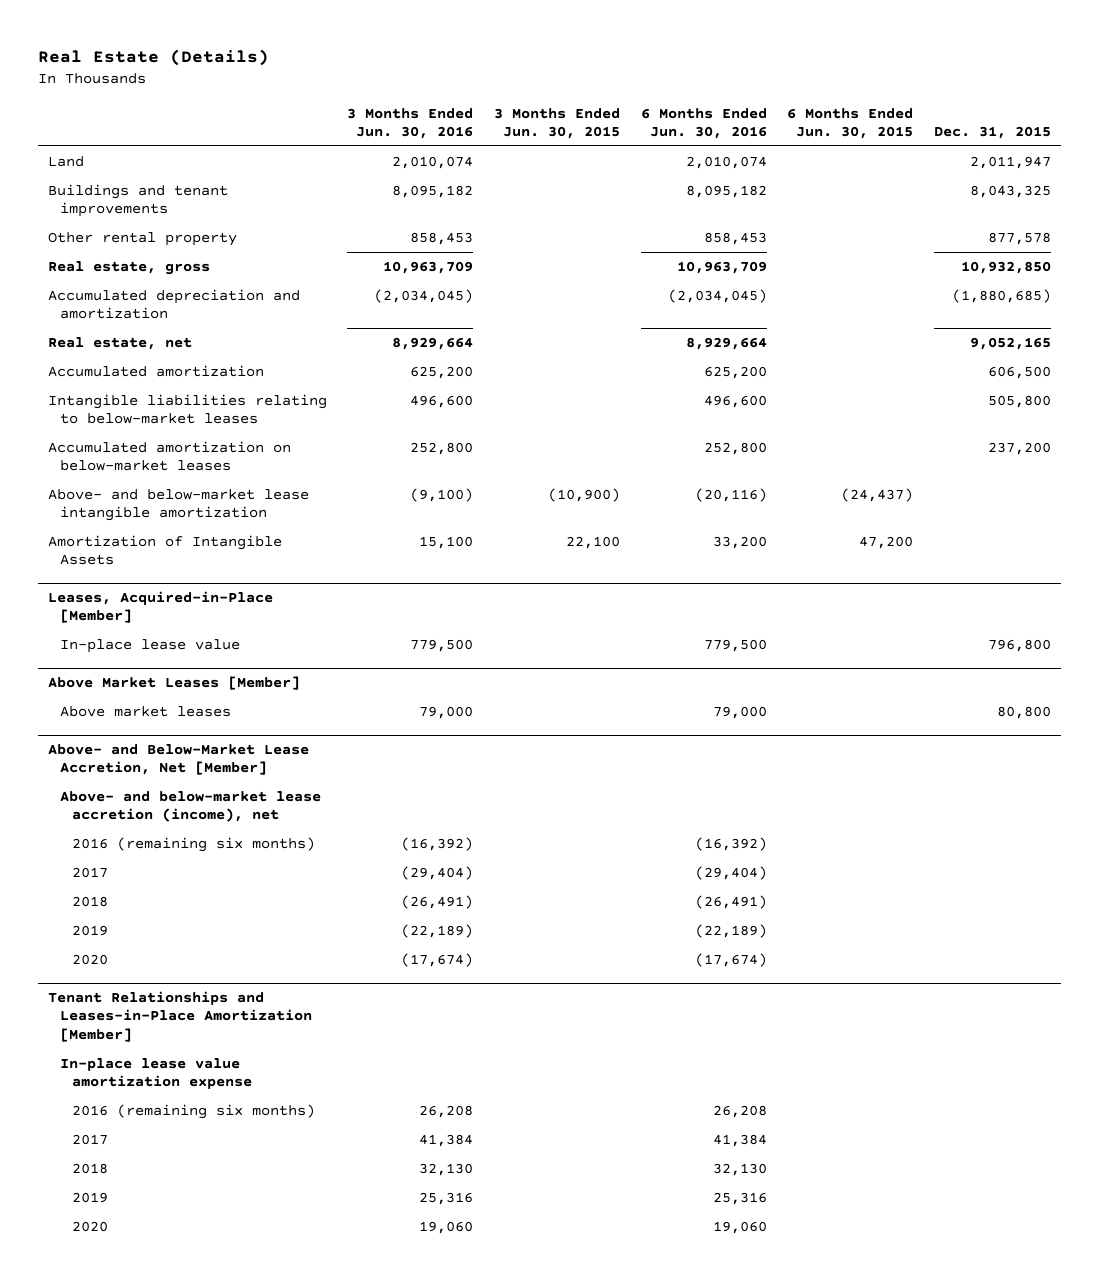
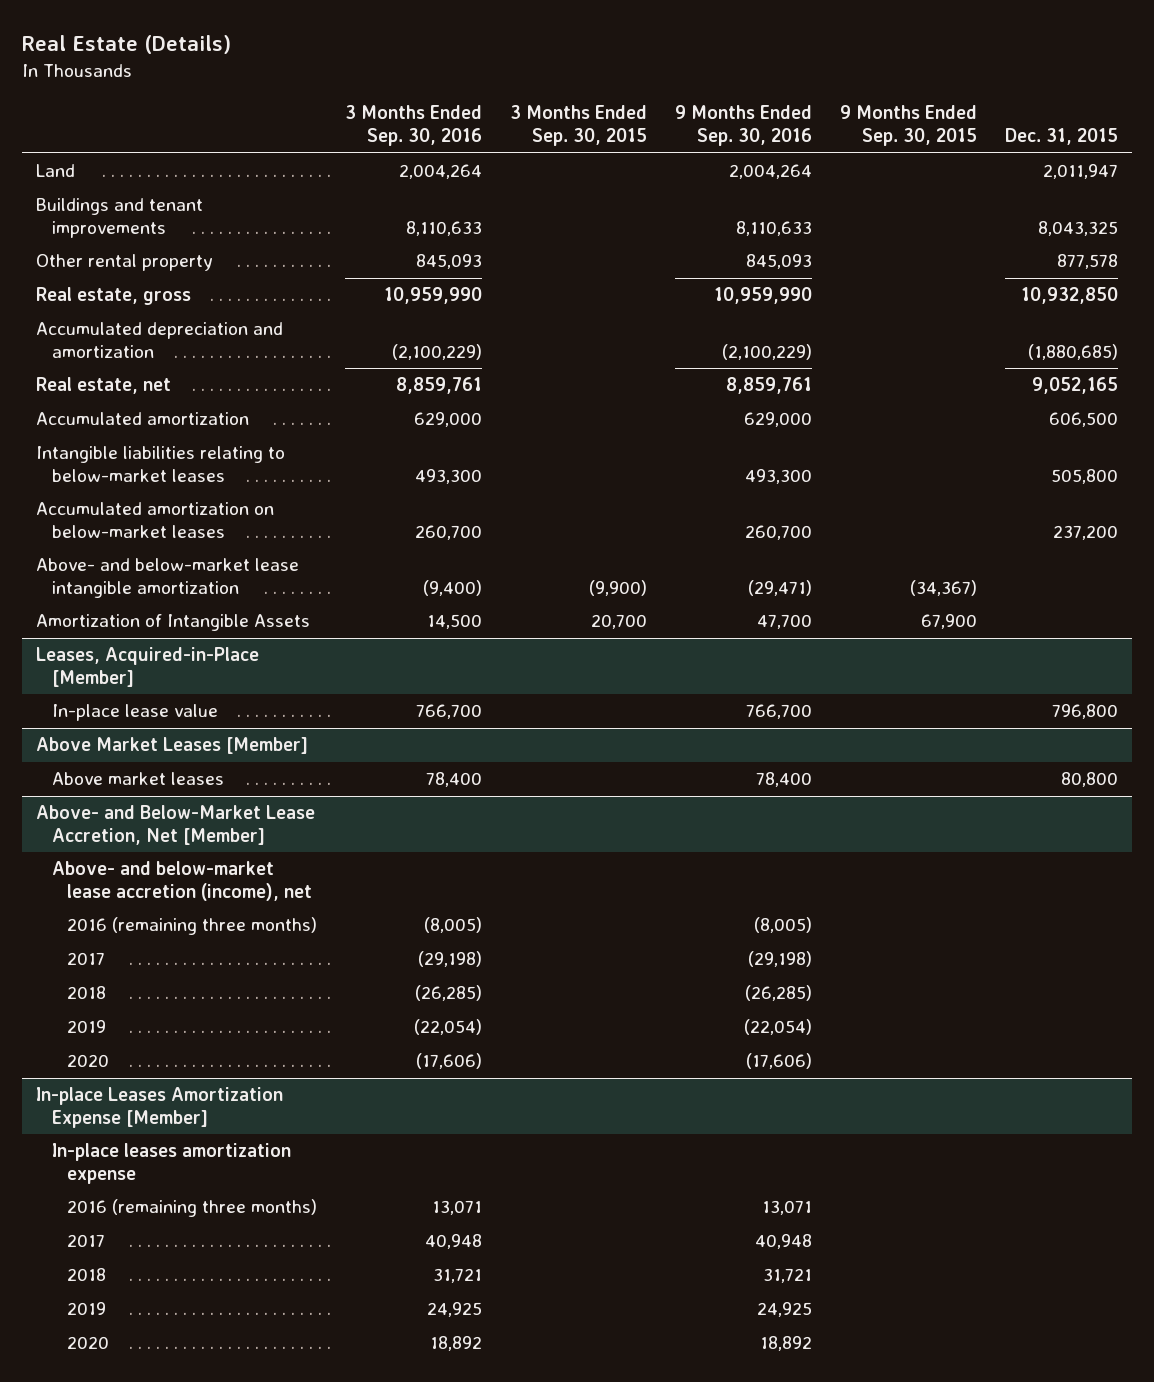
[347,107,474,140] 3 Months Ended Jun. 30, 2016 -> none
[494,107,621,140] 3 Months Ended Jun. 30, 2015 -> none
[640,107,767,140] 6 Months Ended Jun. 30, 2016 -> none
[787,107,914,140] 6 Months Ended Jun. 30, 2015 -> none
none -> [345,105,483,147] 3 Months Ended Sep. 30, 2016
none -> [510,105,648,147] 3 Months Ended Sep. 30, 2015
none -> [675,105,813,147] 9 Months Ended Sep. 30, 2016
none -> [840,105,978,147] 9 Months Ended Sep. 30, 2015
[71,836,315,852] 2016 (remaining six months) -> [67,917,318,936] 2016 (remaining three months)
[47,991,312,1042] Tenant Relationships and Leases-in-Place Amortization [Member] -> none
[59,1057,252,1090] In-place lease value amortization expense -> none
[71,1103,315,1119] 2016 (remaining six months) -> none
[71,1133,108,1145] 2017 -> none
[71,1162,108,1174] 2018 -> none
[71,1191,108,1203] 2019 -> none
[71,1220,108,1232] 2020 -> none
none -> [35,1087,283,1129] In-place Leases Amortization Expense [Member]
none -> [51,1143,291,1185] In-place leases amortization expense
none -> [67,1199,318,1218] 2016 (remaining three months)
none -> [67,1234,106,1248] 2017
none -> [67,1268,107,1282] 2018
none -> [67,1302,107,1316] 2019
none -> [67,1336,110,1350] 2020

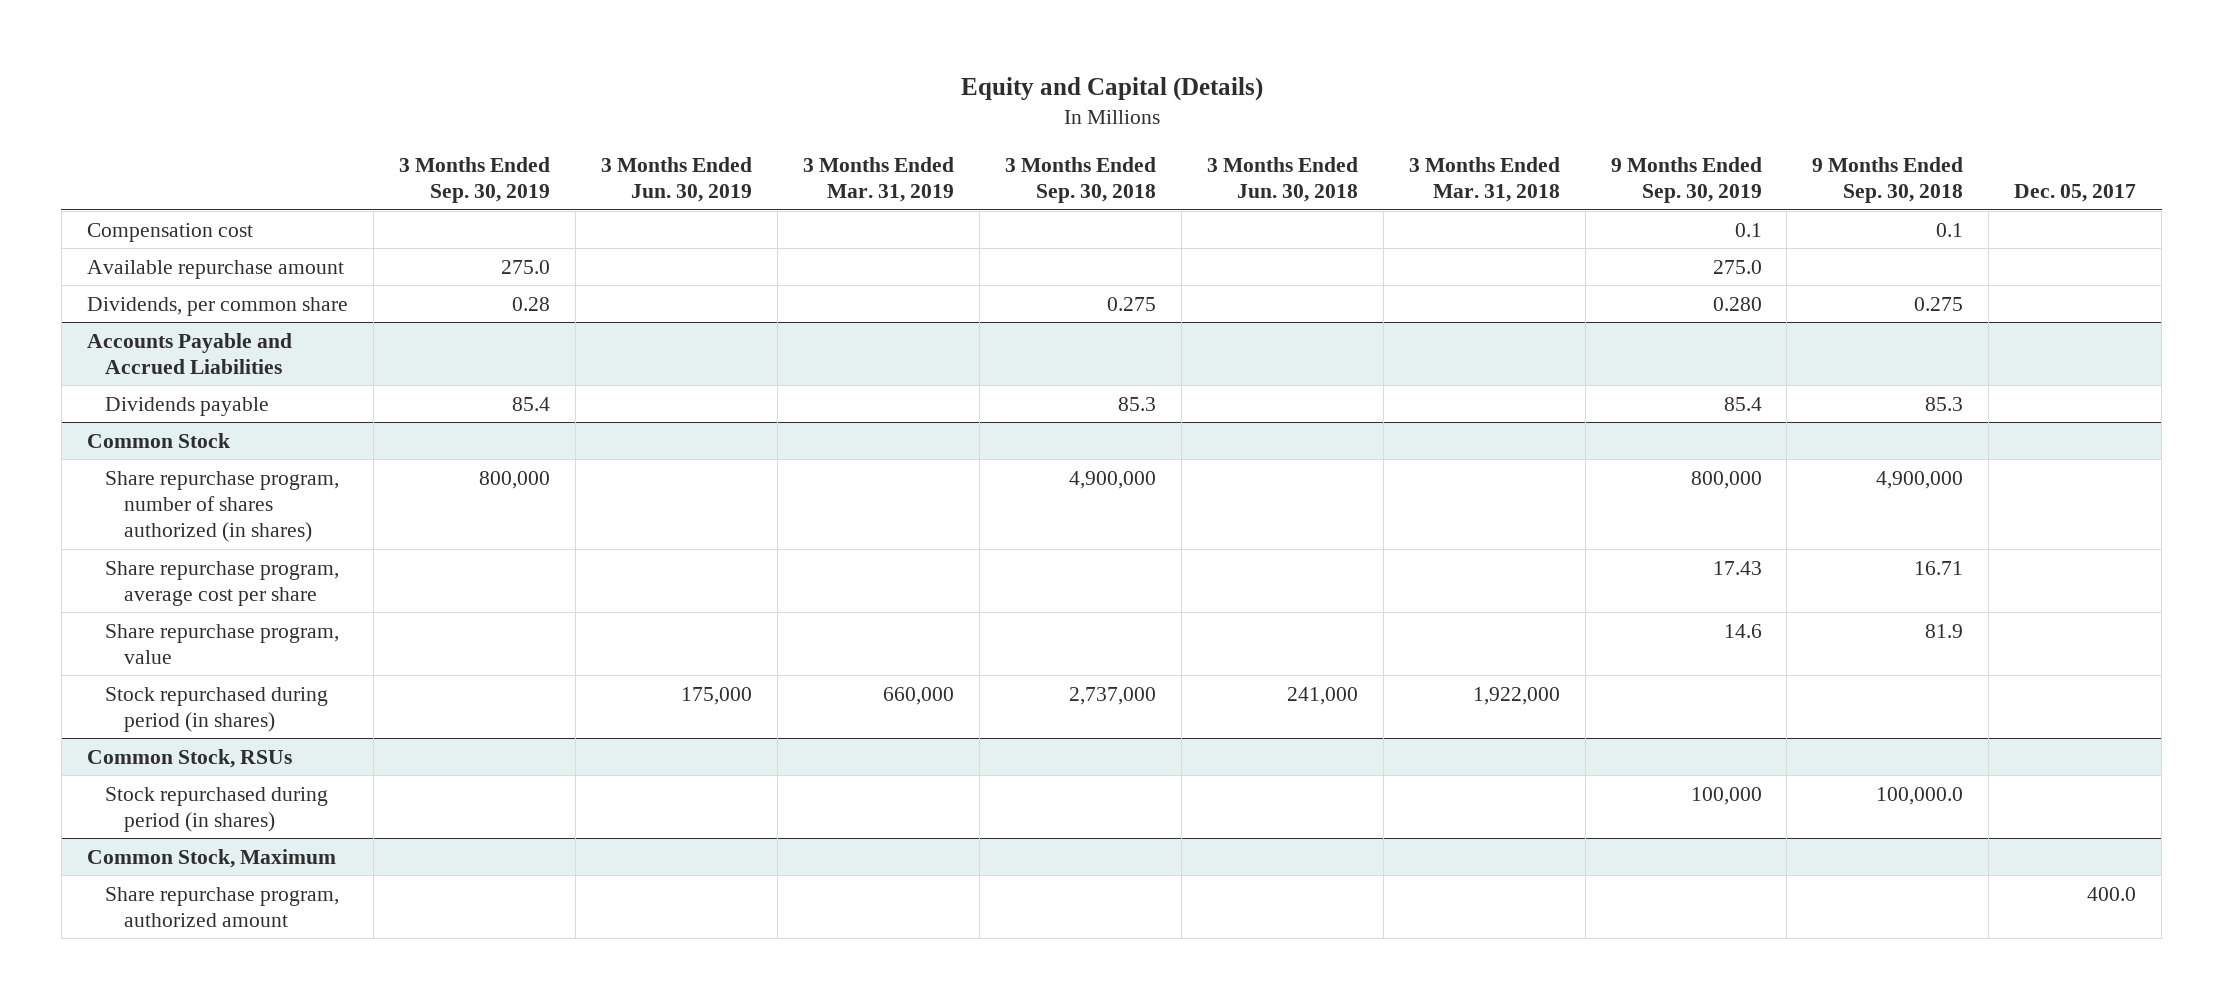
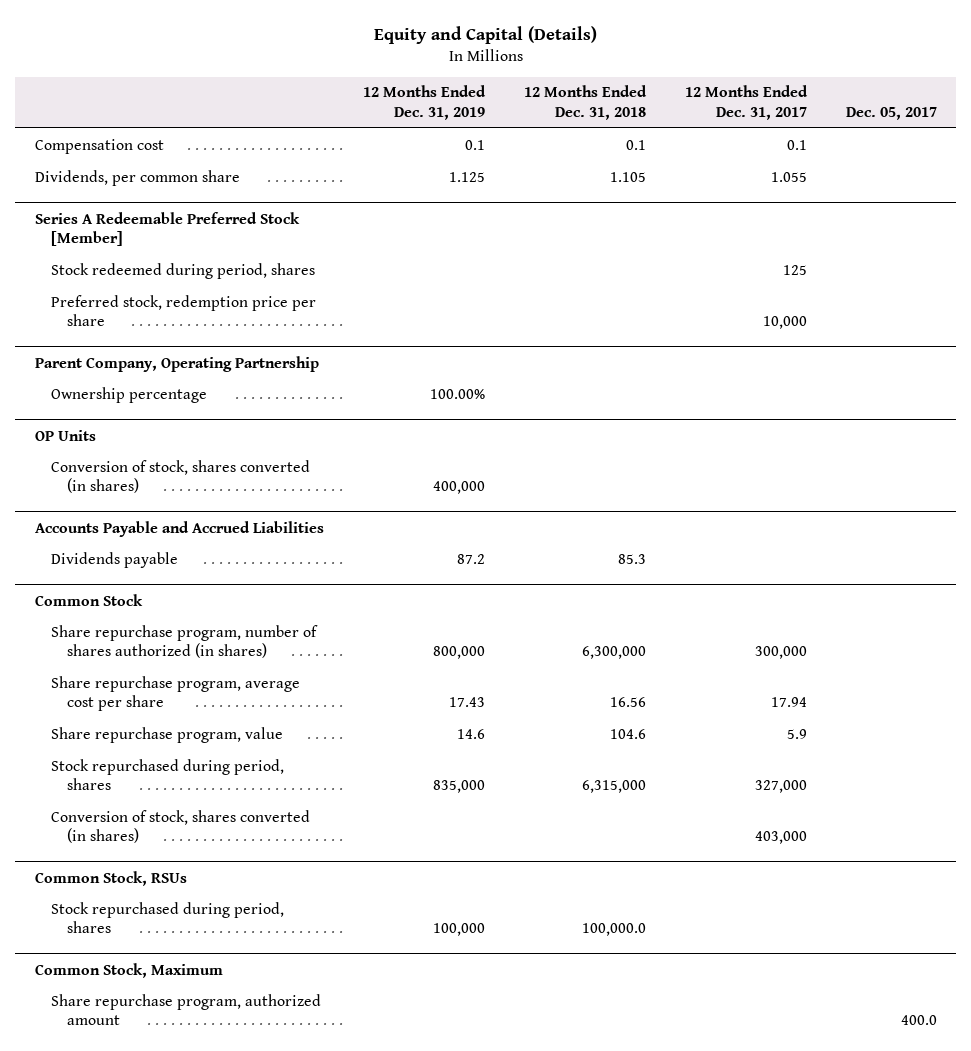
[398,156,550,204] 3 Months Ended Sep. 30, 2019 -> none
[600,156,752,203] 3 Months Ended Jun. 30, 2019 -> none
[802,156,954,203] 3 Months Ended Mar. 31, 2019 -> none
[1004,156,1156,204] 3 Months Ended Sep. 30, 2018 -> none
[1206,156,1358,203] 3 Months Ended Jun. 30, 2018 -> none
[1408,156,1560,203] 3 Months Ended Mar. 31, 2018 -> none
[1610,156,1762,204] 9 Months Ended Sep. 30, 2019 -> none
[1812,156,1964,204] 9 Months Ended Sep. 30, 2018 -> none
none -> [362,85,486,121] 12 Months Ended Dec. 31, 2019
none -> [523,85,647,121] 12 Months Ended Dec. 31, 2018
none -> [684,85,808,121] 12 Months Ended Dec. 31, 2017
[86,259,344,279] Available repurchase amount -> none
none -> [34,211,300,247] Series A Redeemable Preferred Stock [Member]
none -> [50,262,315,279] Stock redeemed during period, shares
none -> [50,294,316,327] Preferred stock, redemption price per share
none -> [34,355,319,372] Parent Company, Operating Partnership
none -> [50,386,207,403] Ownership percentage
none -> [34,429,96,441] OP Units
none -> [50,459,310,494] Conversion of stock, shares converted (in shares)
[105,686,329,732] Stock repurchased during period (in shares) -> [50,758,284,791] Stock repurchased during period, shares
none -> [50,809,310,844] Conversion of stock, shares converted (in shares)
[105,786,329,832] Stock repurchased during period (in shares) -> [50,901,284,934] Stock repurchased during period, shares

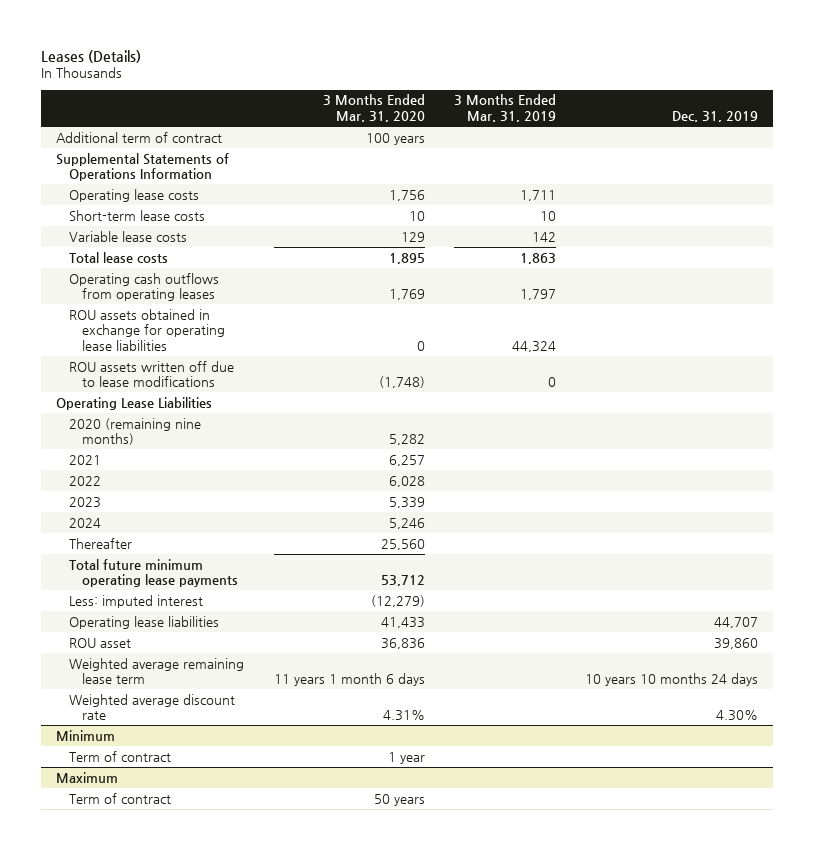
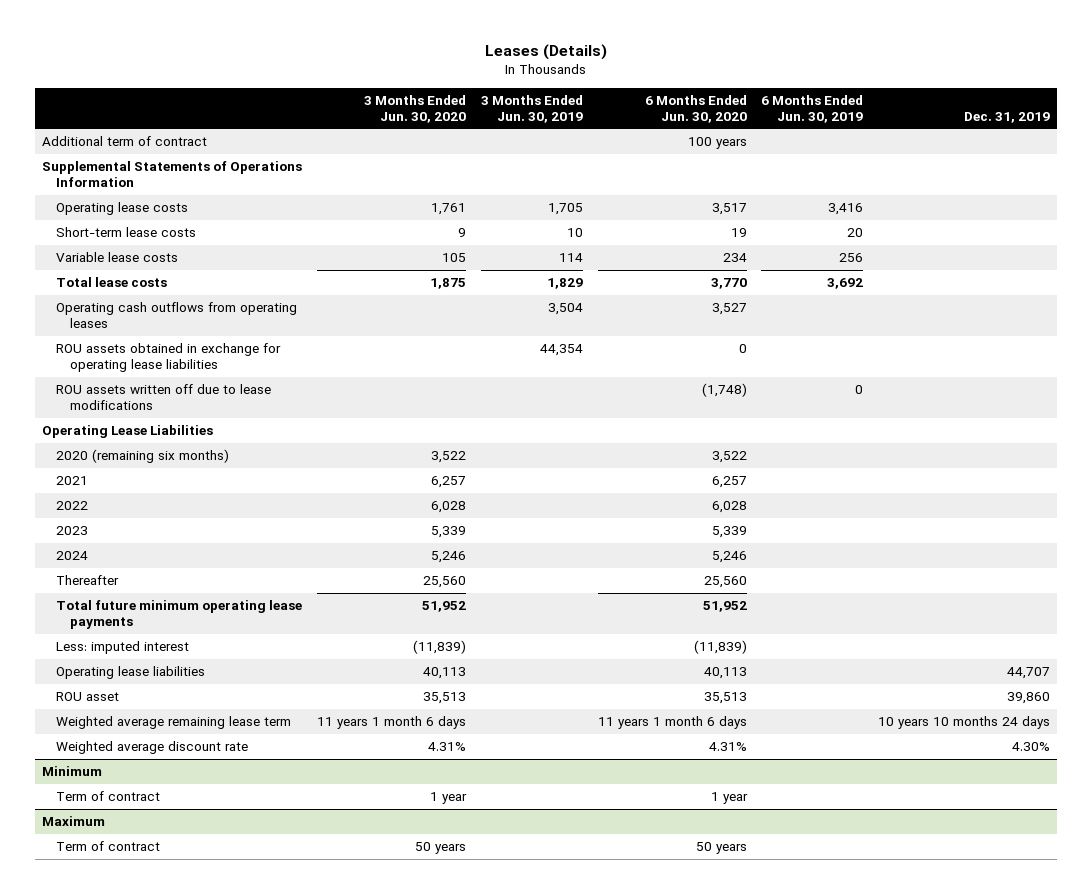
[322,94,425,123] 3 Months Ended Mar. 31, 2020 -> none
[453,94,556,123] 3 Months Ended Mar. 31, 2019 -> none
none -> [364,95,467,123] 3 Months Ended Jun. 30, 2020
none -> [480,95,583,123] 3 Months Ended Jun. 30, 2019
none -> [644,95,747,123] 6 Months Ended Jun. 30, 2020
none -> [761,95,864,123] 6 Months Ended Jun. 30, 2019
[69,417,202,446] 2020 (remaining nine months) -> [56,449,230,464] 2020 (remaining six months)

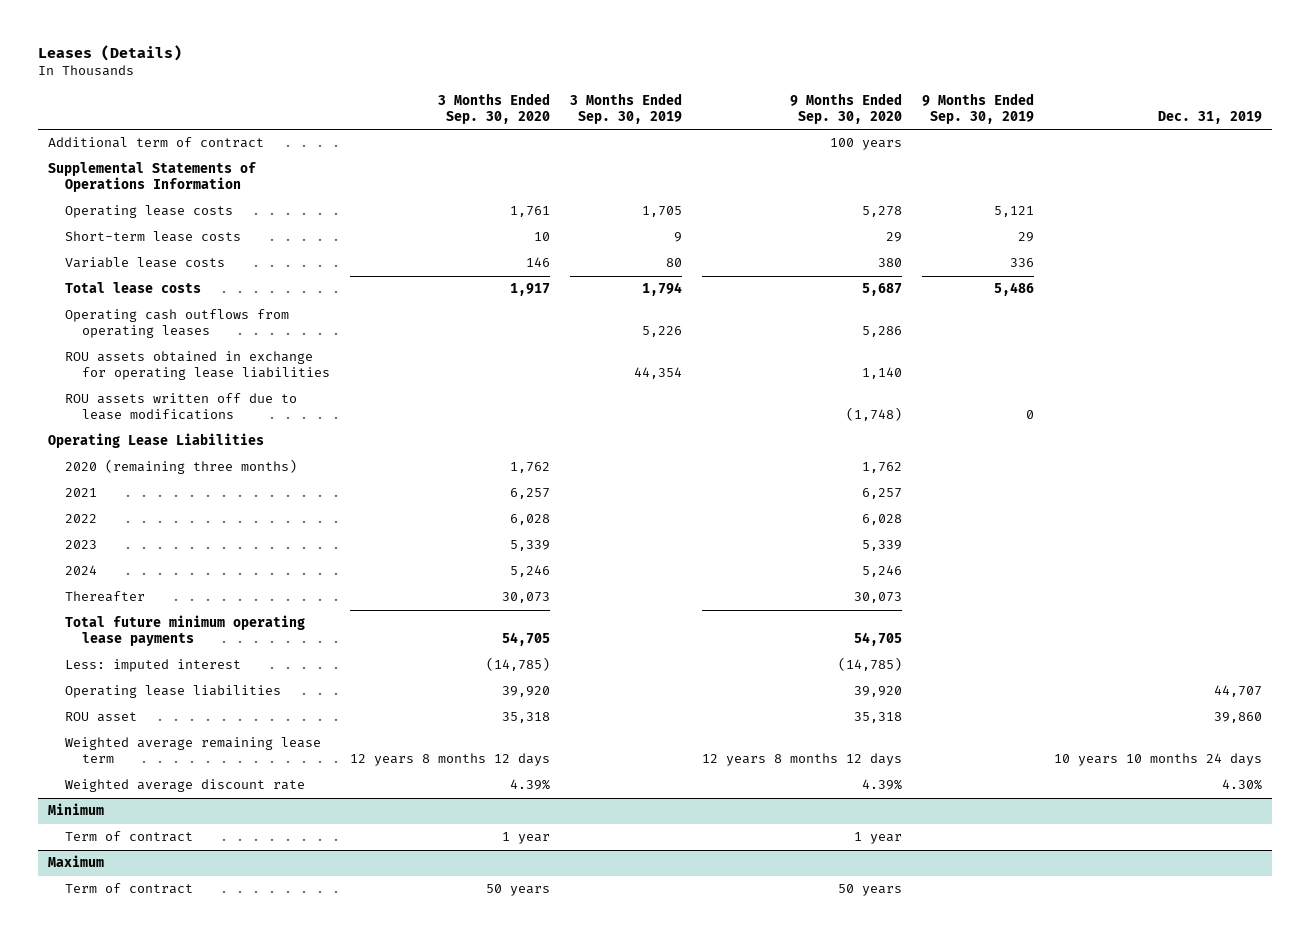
[364,95,467,123] 3 Months Ended Jun. 30, 2020 -> none
[480,95,583,123] 3 Months Ended Jun. 30, 2019 -> none
[644,95,747,123] 6 Months Ended Jun. 30, 2020 -> none
[761,95,864,123] 6 Months Ended Jun. 30, 2019 -> none
none -> [438,93,551,124] 3 Months Ended Sep. 30, 2020
none -> [570,93,683,124] 3 Months Ended Sep. 30, 2019
none -> [790,93,903,124] 9 Months Ended Sep. 30, 2020
none -> [922,93,1035,124] 9 Months Ended Sep. 30, 2019
[56,449,230,464] 2020 (remaining six months) -> [64,459,297,475] 2020 (remaining three months)

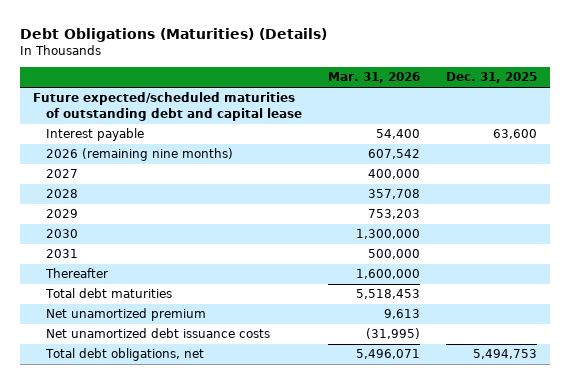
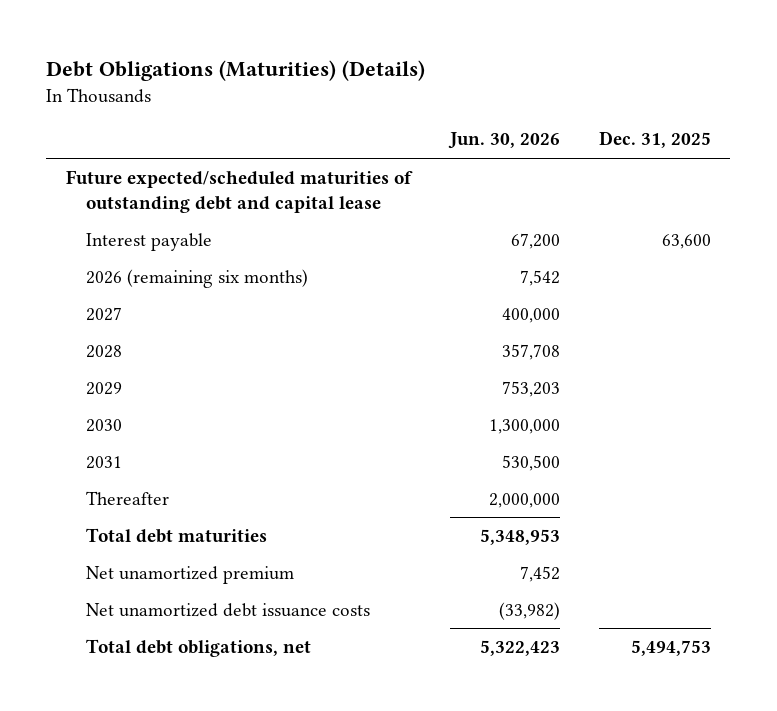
[328,72,421,84] Mar. 31, 2026 -> none
none -> [447,132,560,150] Jun. 30, 2026
[45,148,233,162] 2026 (remaining nine months) -> [85,268,308,288] 2026 (remaining six months)

